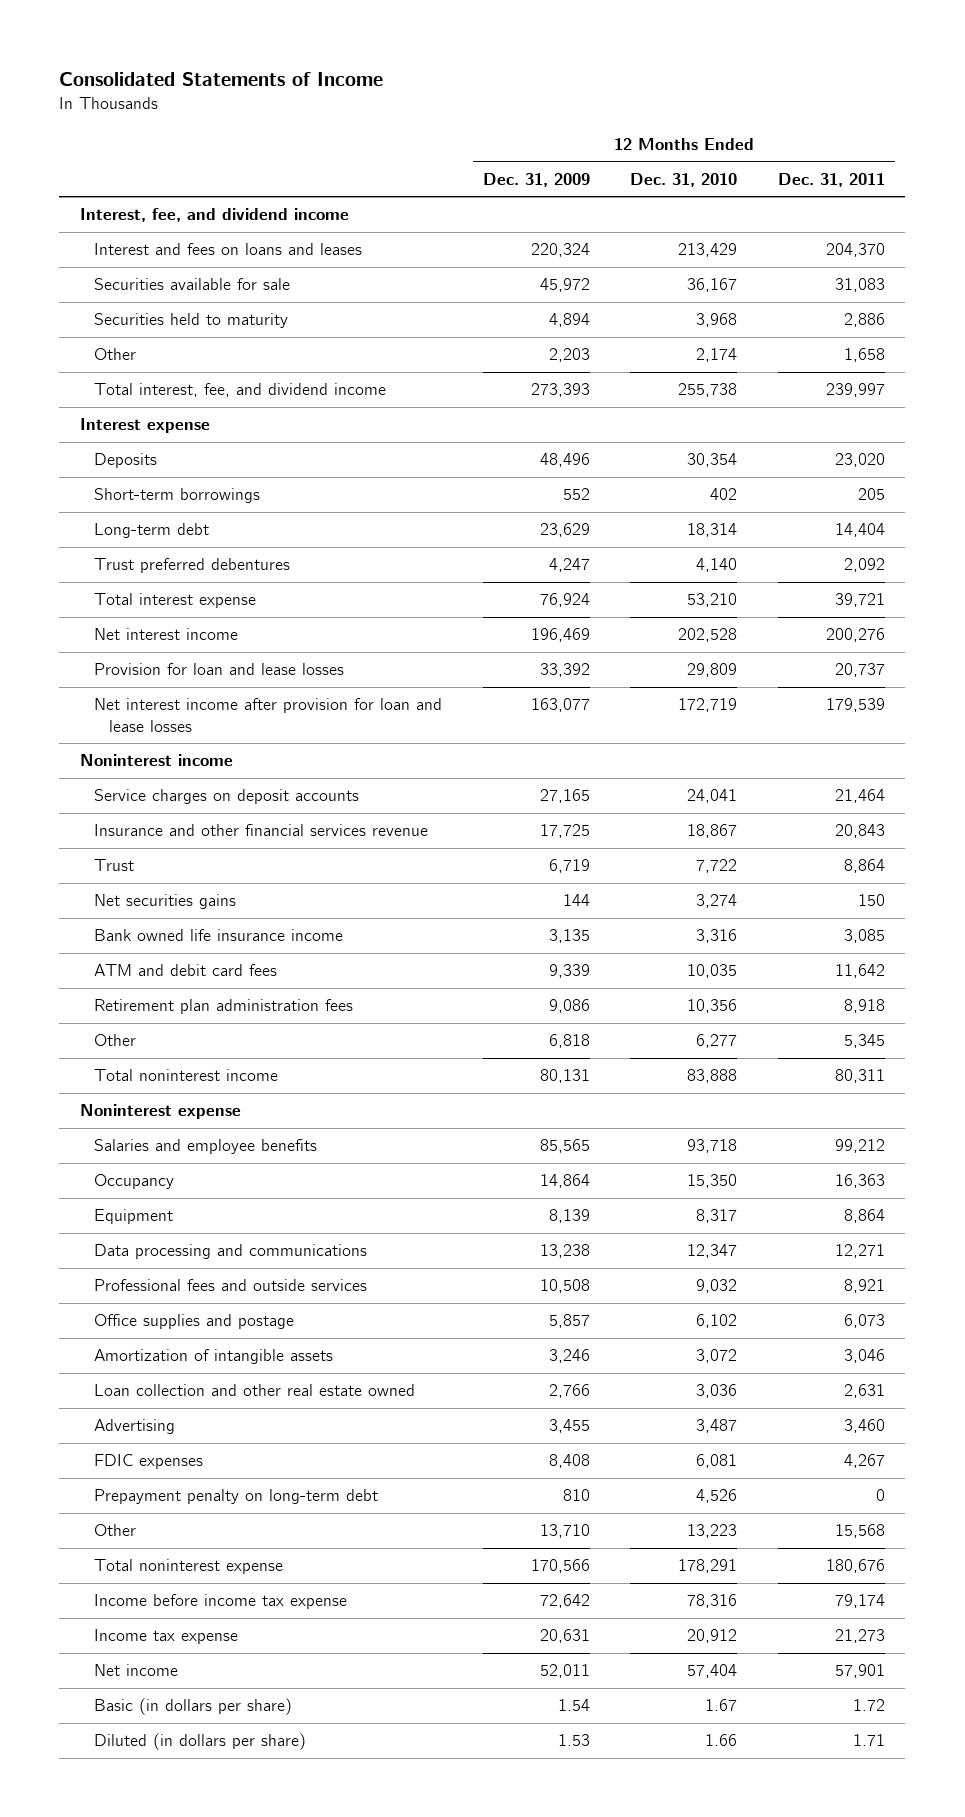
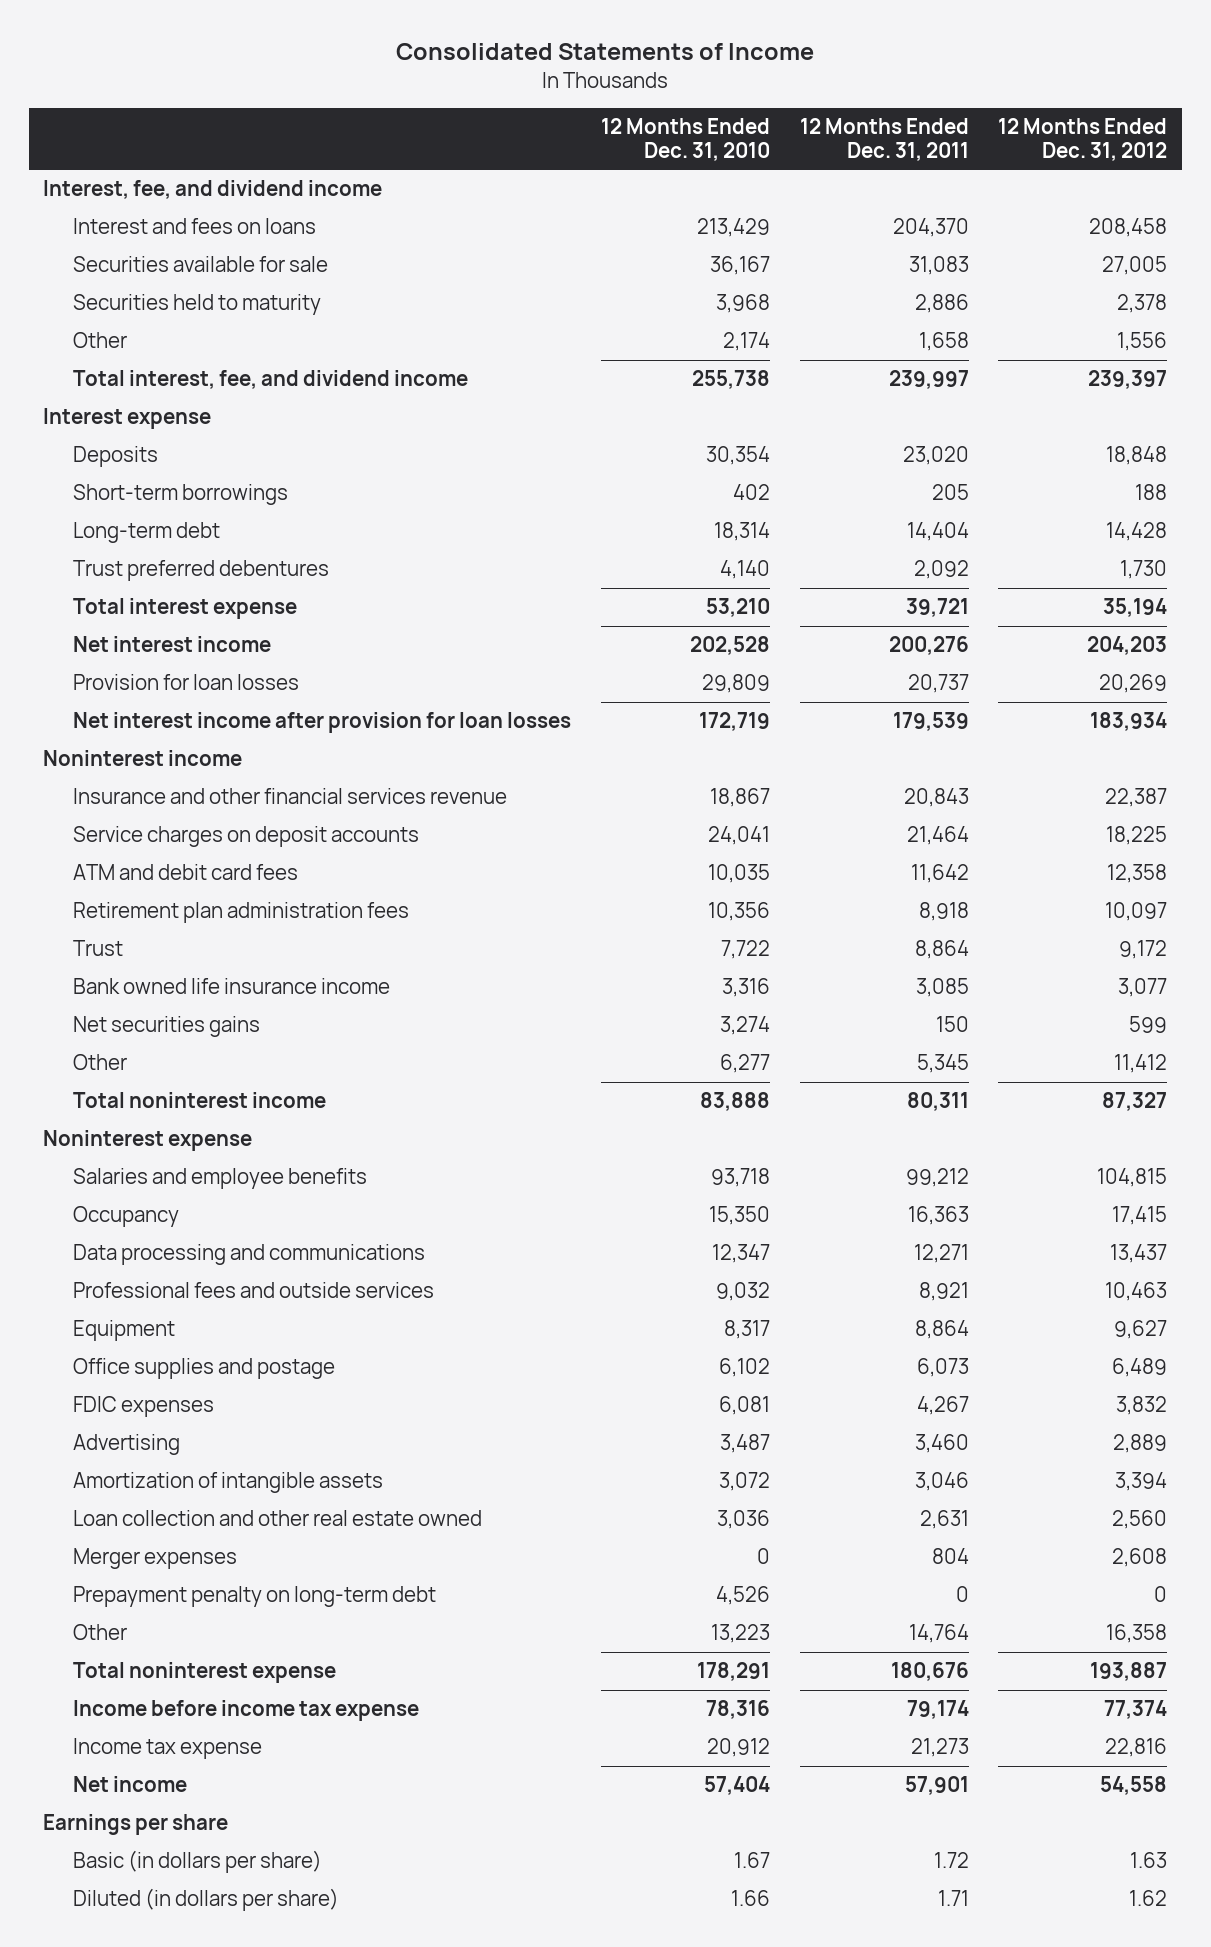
[482,172,590,187] Dec. 31, 2009 -> none
none -> [998,118,1168,162] 12 Months Ended Dec. 31, 2012
[94,243,363,256] Interest and fees on loans and leases -> [73,218,317,235] Interest and fees on loans
[94,663,345,676] Provision for loan and lease losses -> [73,674,300,691] Provision for loan losses
[94,698,443,732] Net interest income after provision for loan and lease losses -> [73,712,572,734] Net interest income after provision for loan losses
[94,789,360,805] Service charges on deposit accounts -> [73,826,420,848] Service charges on deposit accounts
[94,859,135,872] Trust -> [73,940,124,957] Trust
[94,929,344,942] Bank owned life insurance income -> [73,978,391,995] Bank owned life insurance income
[94,894,237,910] Net securities gains -> [73,1016,261,1038] Net securities gains
[94,1209,174,1225] Equipment -> [73,1320,176,1342] Equipment
[94,1454,204,1470] FDIC expenses -> [73,1396,215,1418] FDIC expenses
[94,1419,176,1435] Advertising -> [73,1434,181,1456] Advertising
none -> [73,1548,238,1570] Merger expenses
[834,1524,885,1539] 15,568 -> [908,1624,969,1644] 14,764
none -> [43,1814,229,1836] Earnings per share

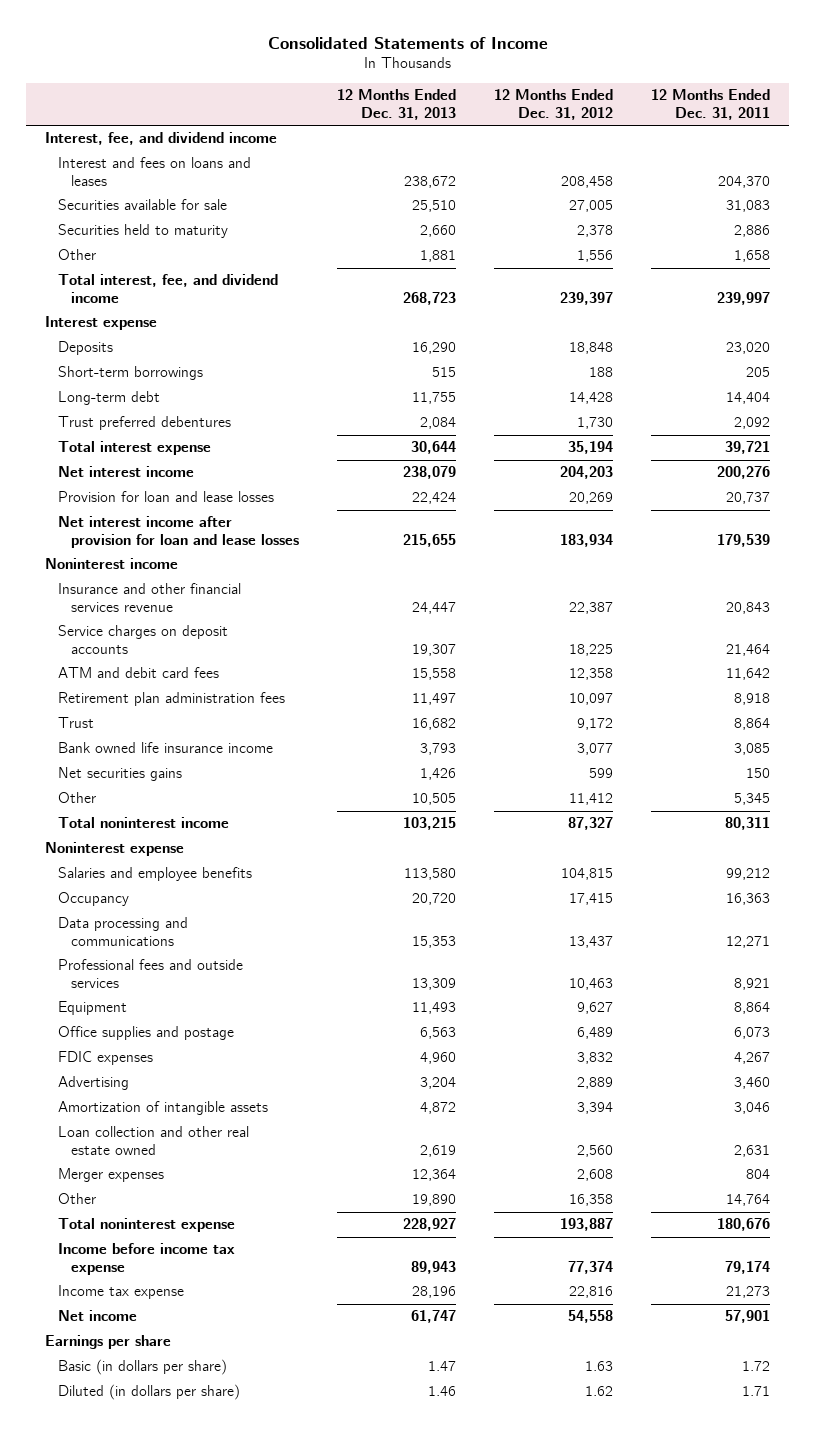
[600,118,770,162] 12 Months Ended Dec. 31, 2010 -> none
none -> [337,89,457,120] 12 Months Ended Dec. 31, 2013
[73,218,317,235] Interest and fees on loans -> [58,157,252,186] Interest and fees on loans and leases
[73,674,300,691] Provision for loan losses -> [58,491,275,503] Provision for loan and lease losses
[73,712,572,734] Net interest income after provision for loan losses -> [58,516,300,548] Net interest income after provision for loan and lease losses
[73,1586,437,1608] Prepayment penalty on long-term debt -> none

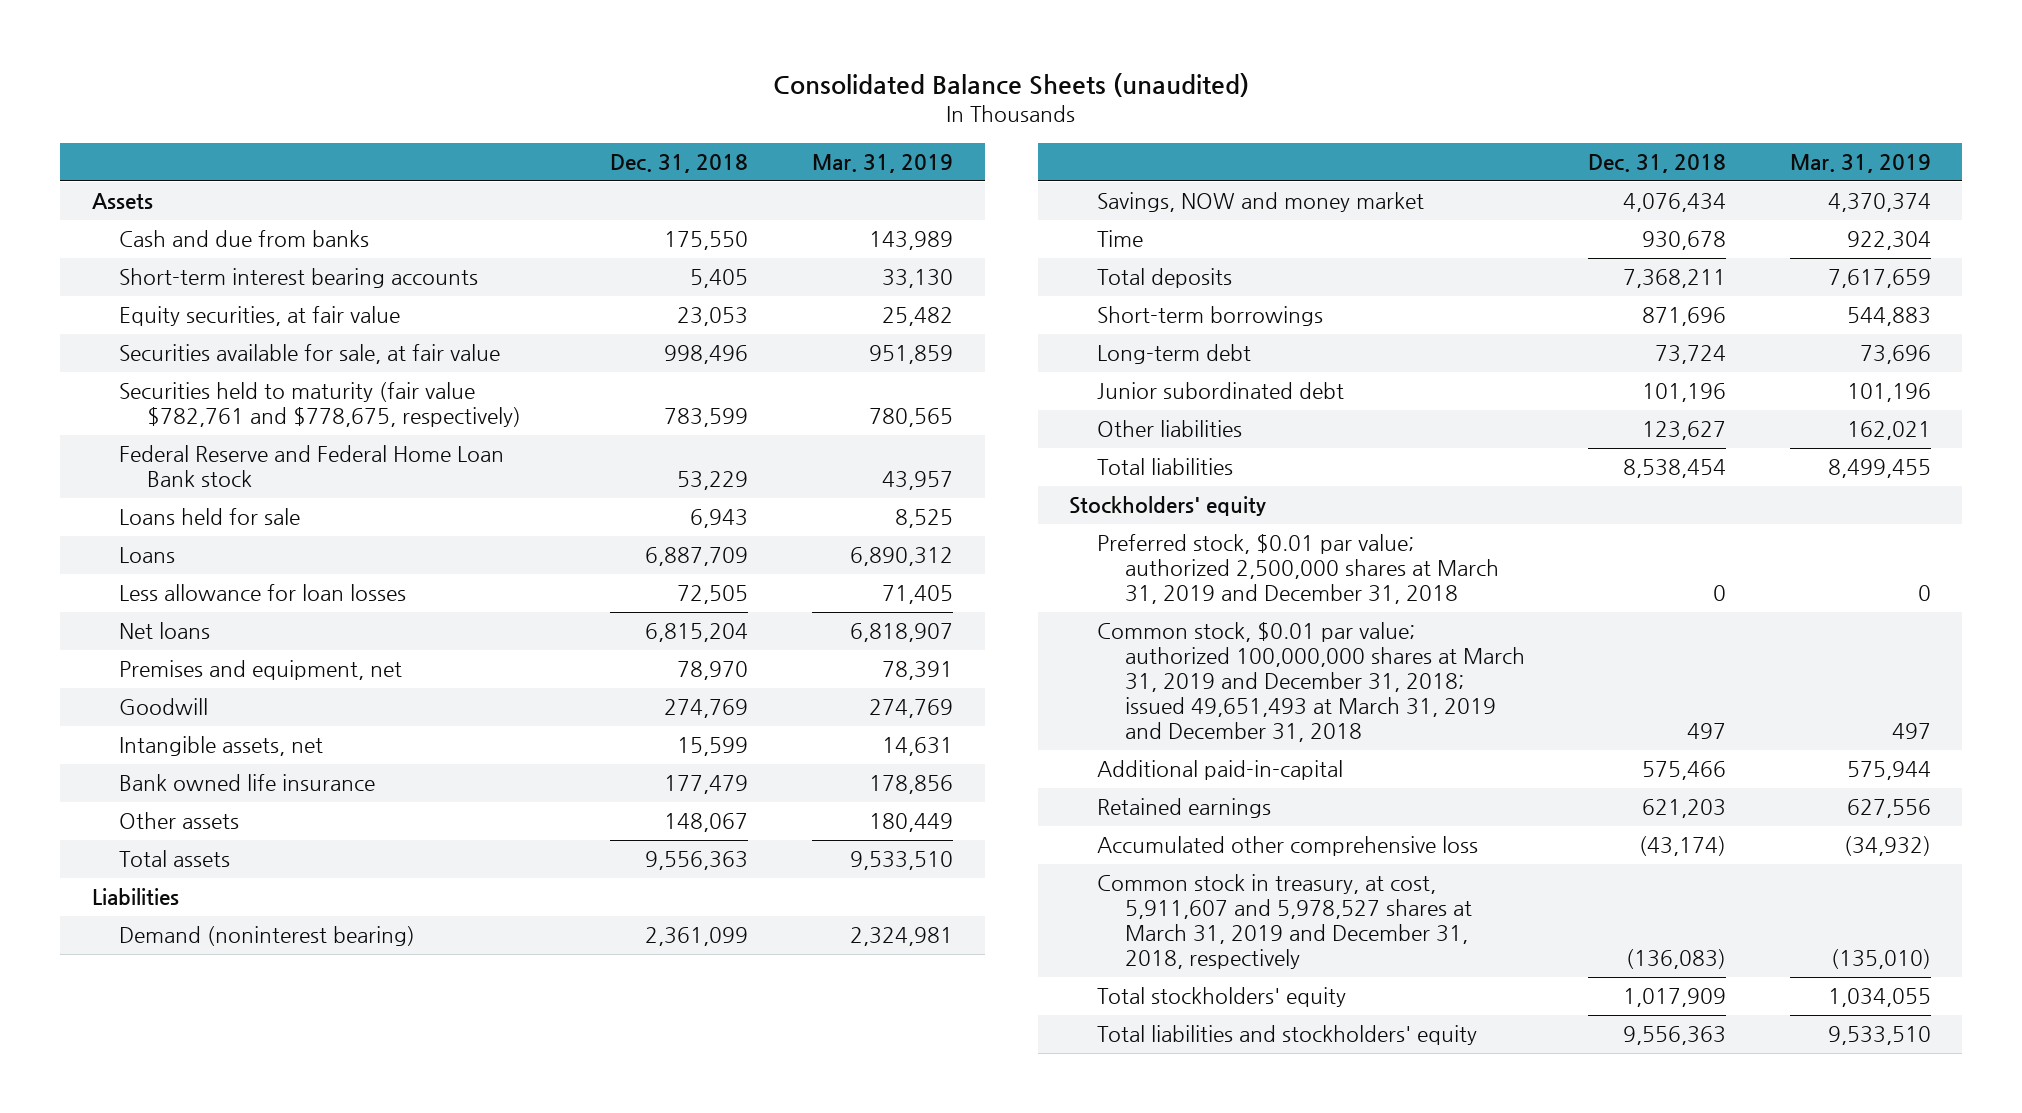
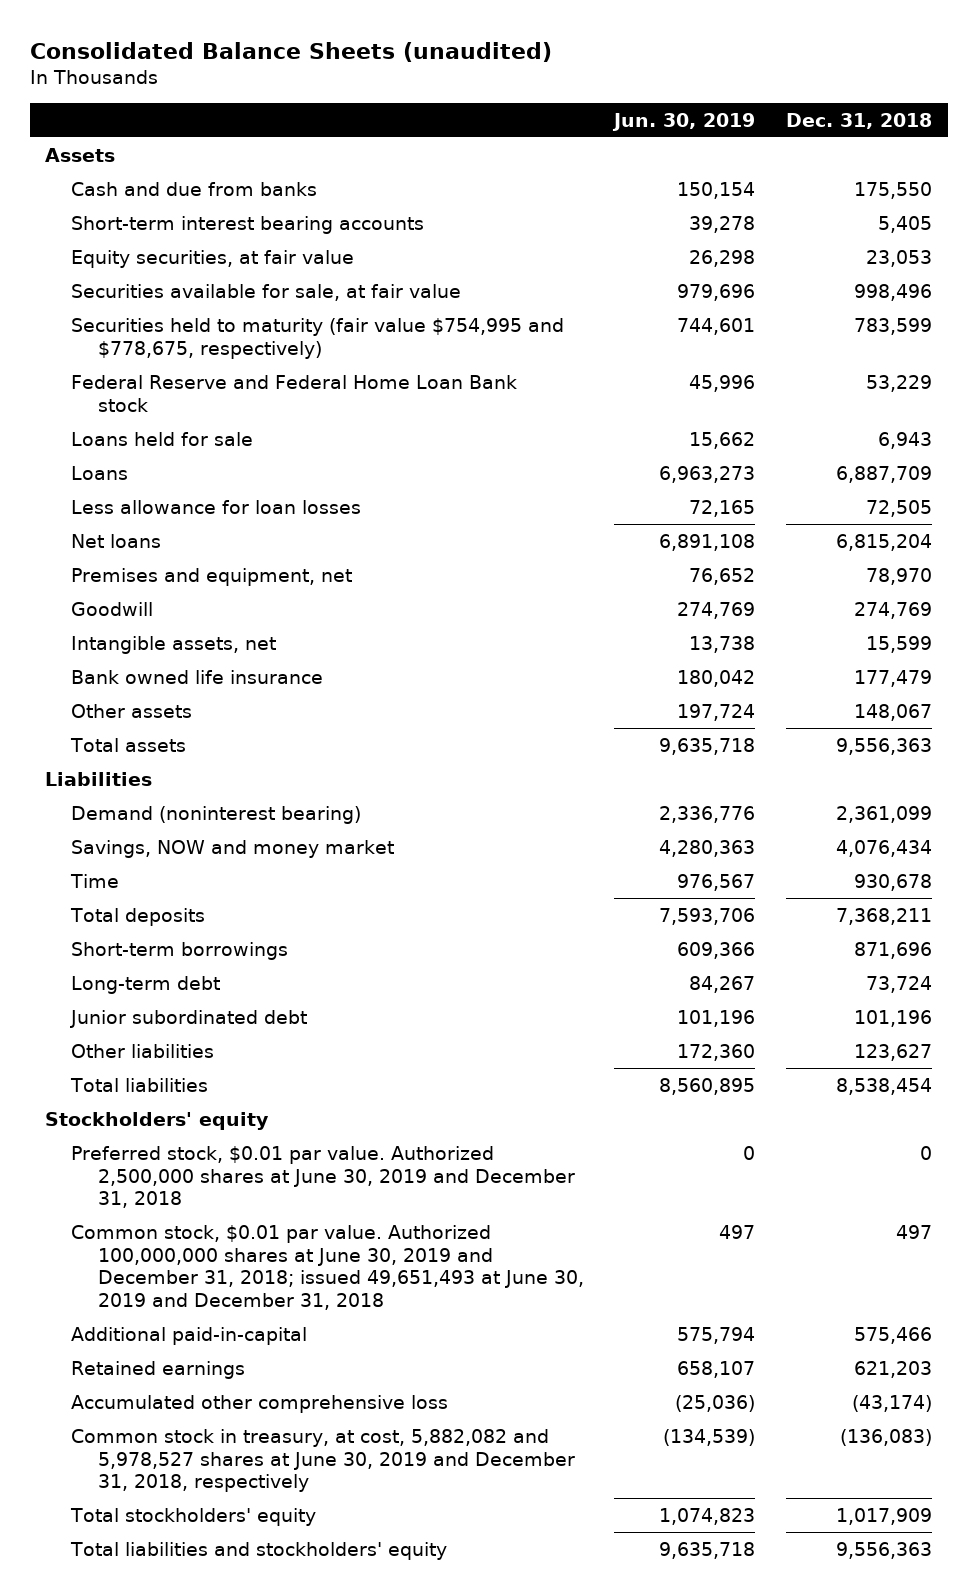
[811,154,953,174] Mar. 31, 2019 -> none
none -> [612,112,756,131] Jun. 30, 2019
[119,382,522,428] Securities held to maturity (fair value $782,761 and $778,675, respectively) -> [71,317,565,359] Securities held to maturity (fair value $754,995 and $778,675, respectively)
[1097,534,1499,605] Preferred stock, $0.01 par value; authorized 2,500,000 shares at March 31, 2019 and December 31, 2018 -> [71,1145,575,1209] Preferred stock, $0.01 par value. Authorized 2,500,000 shares at June 30, 2019 and December 31, 2018
[1097,622,1525,743] Common stock, $0.01 par value; authorized 100,000,000 shares at March 31, 2019 and December 31, 2018; issued 49,651,493 at March 31, 2019 and December 31, 2018 -> [71,1224,584,1311] Common stock, $0.01 par value. Authorized 100,000,000 shares at June 30, 2019 and December 31, 2018; issued 49,651,493 at June 30, 2019 and December 31, 2018
[1097,874,1472,970] Common stock in treasury, at cost, 5,911,607 and 5,978,527 shares at March 31, 2019 and December 31, 2018, respectively -> [71,1428,575,1493] Common stock in treasury, at cost, 5,882,082 and 5,978,527 shares at June 30, 2019 and December 31, 2018, respectively

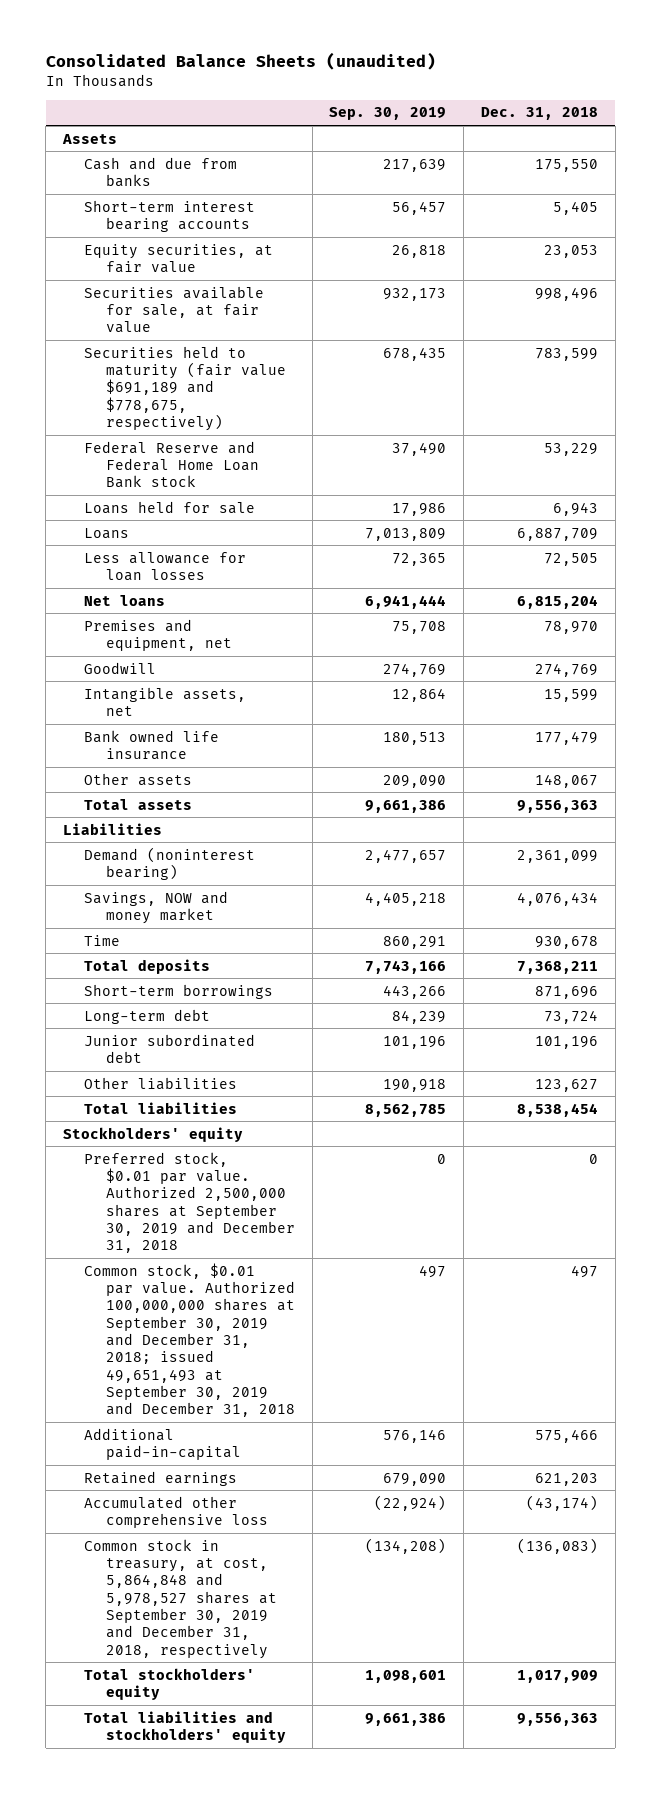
[612,112,756,131] Jun. 30, 2019 -> none
none -> [329,107,447,121] Sep. 30, 2019
[71,317,565,359] Securities held to maturity (fair value $754,995 and $778,675, respectively) -> [84,345,286,431] Securities held to maturity (fair value $691,189 and $778,675, respectively)
[71,1145,575,1209] Preferred stock, $0.01 par value. Authorized 2,500,000 shares at June 30, 2019 and December 31, 2018 -> [84,1151,295,1254] Preferred stock, $0.01 par value. Authorized 2,500,000 shares at September 30, 2019 and December 31, 2018
[71,1224,584,1311] Common stock, $0.01 par value. Authorized 100,000,000 shares at June 30, 2019 and December 31, 2018; issued 49,651,493 at June 30, 2019 and December 31, 2018 -> [84,1262,295,1418] Common stock, $0.01 par value. Authorized 100,000,000 shares at September 30, 2019 and December 31, 2018; issued 49,651,493 at September 30, 2019 and December 31, 2018
[71,1428,575,1493] Common stock in treasury, at cost, 5,882,082 and 5,978,527 shares at June 30, 2019 and December 31, 2018, respectively -> [84,1538,277,1659] Common stock in treasury, at cost, 5,864,848 and 5,978,527 shares at September 30, 2019 and December 31, 2018, respectively

